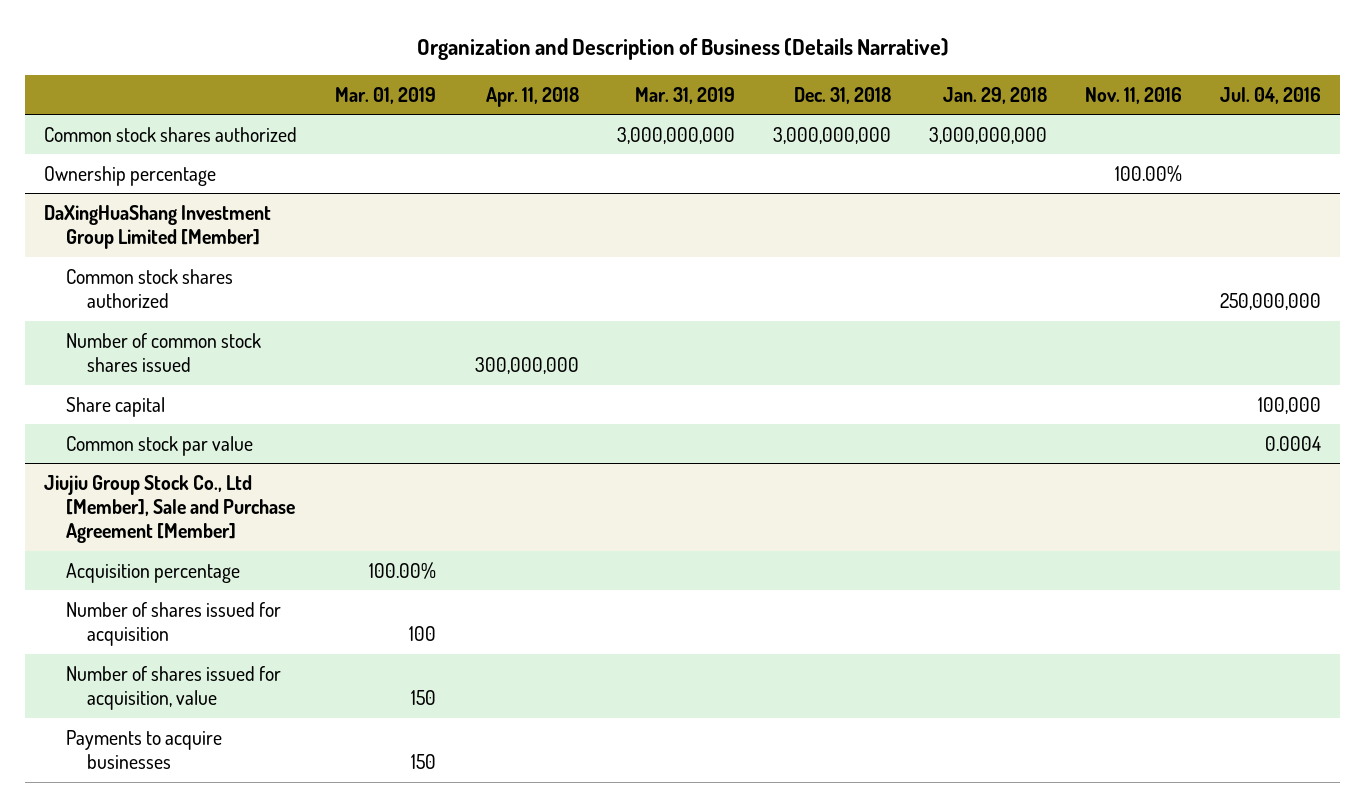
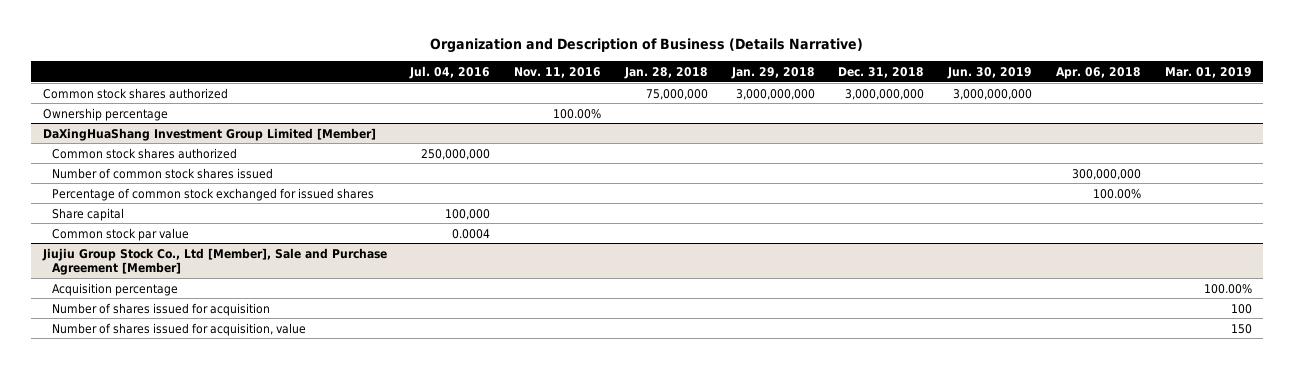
[485,86,579,107] Apr. 11, 2018 -> none
[634,86,735,104] Mar. 31, 2019 -> none
none -> [623,66,708,79] Jan. 28, 2018
none -> [947,66,1033,79] Jun. 30, 2019
none -> [1055,66,1141,79] Apr. 06, 2018
none -> [51,187,374,201] Percentage of common stock exchanged for issued shares
[65,729,222,770] Payments to acquire businesses -> none

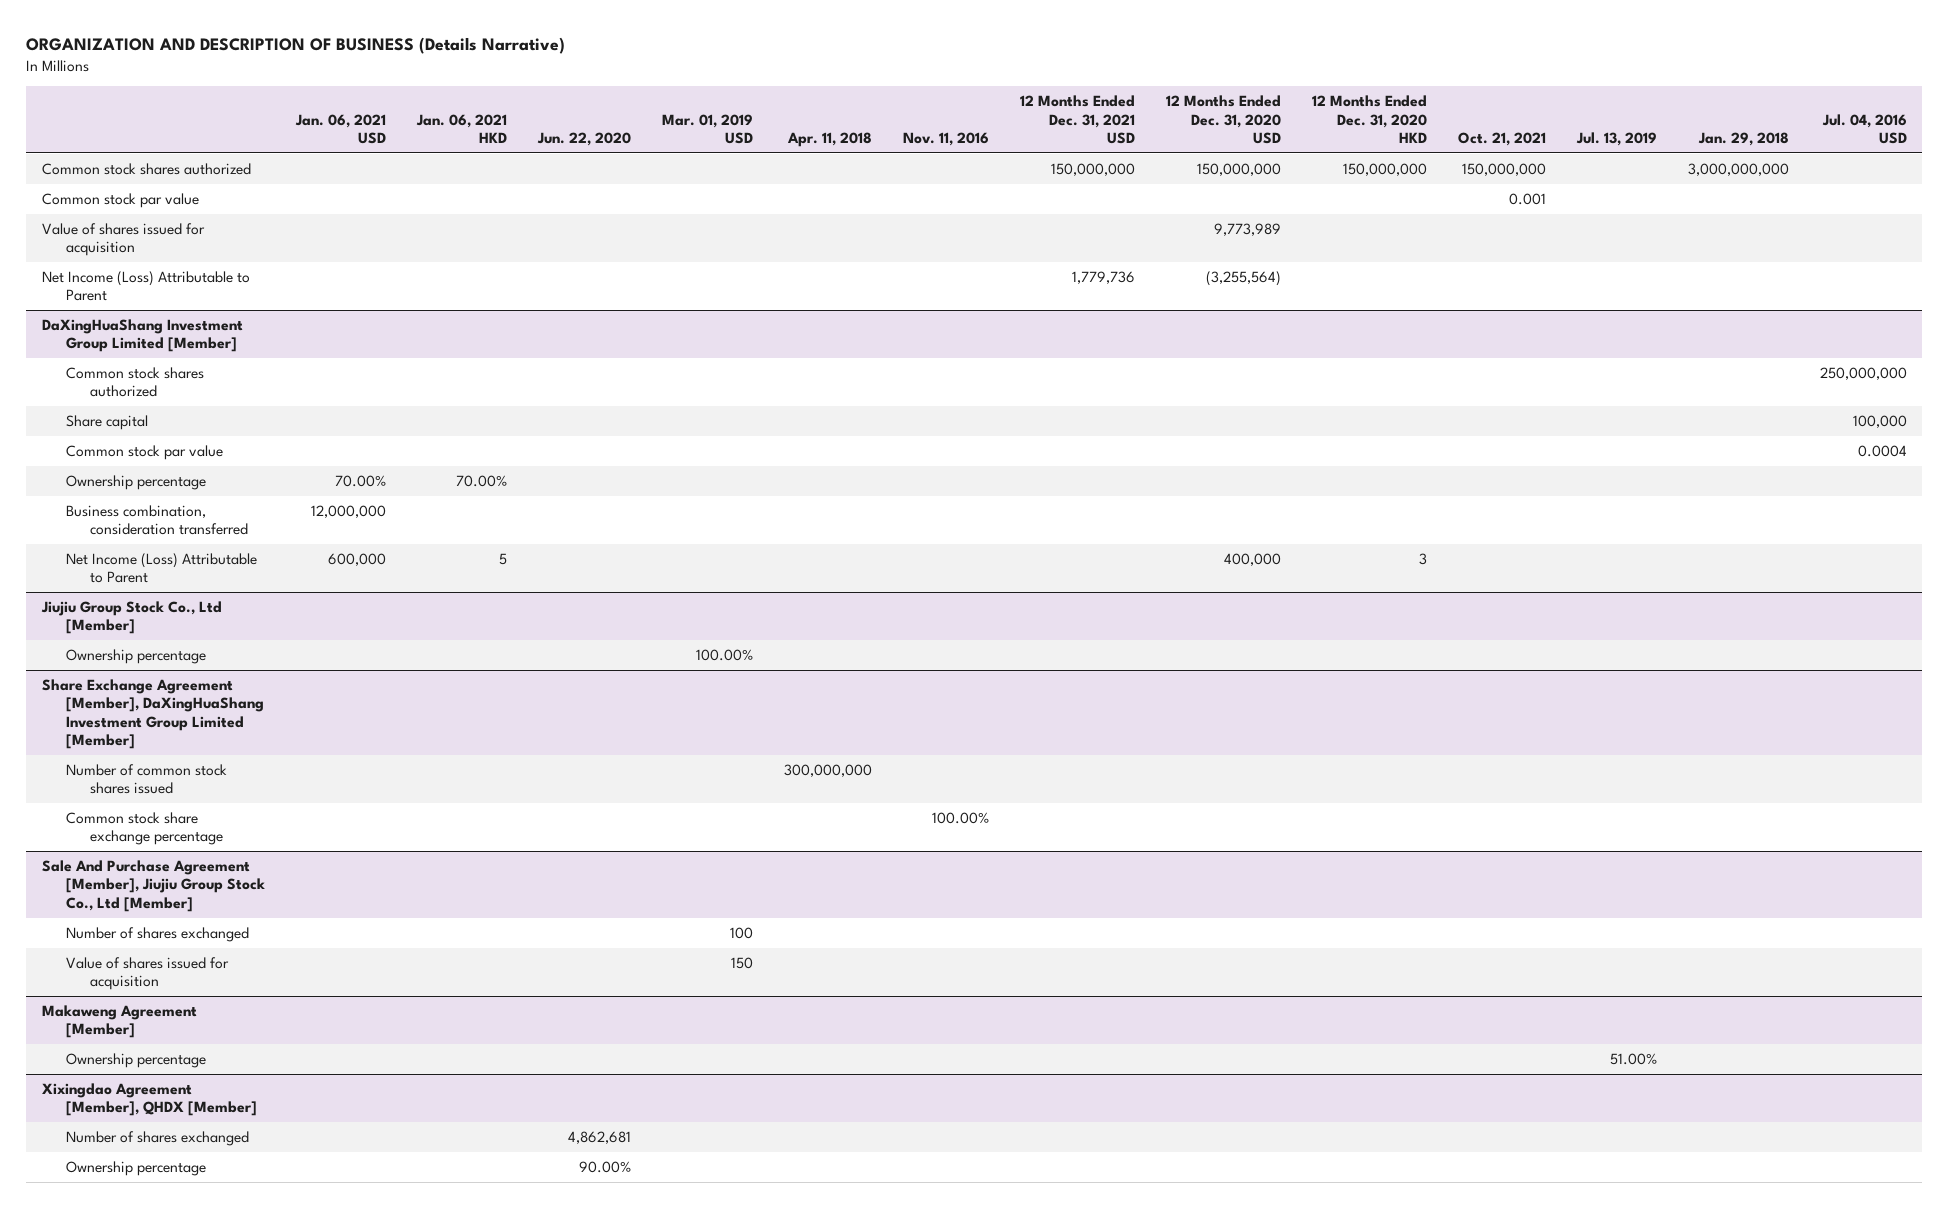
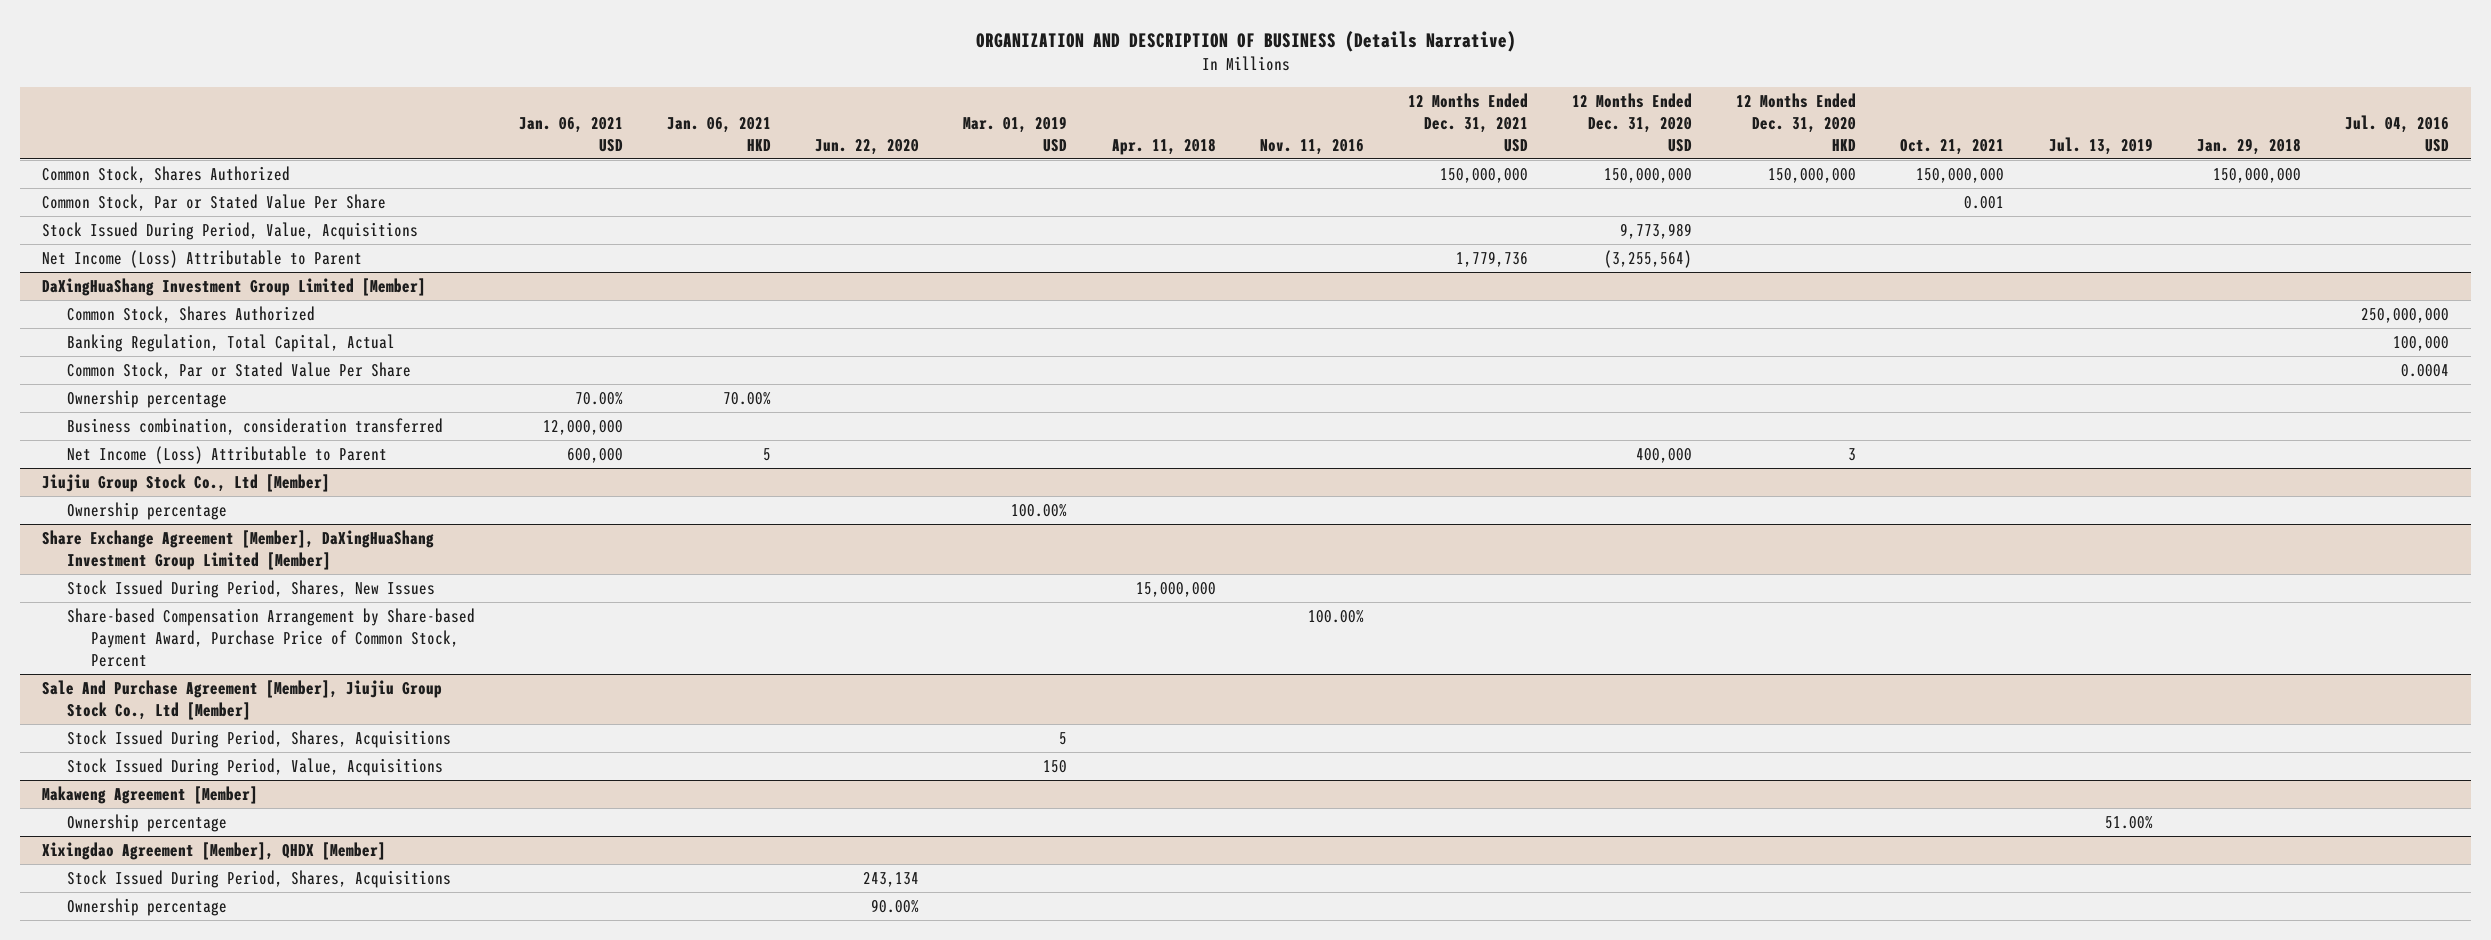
[41,162,251,175] Common stock shares authorized -> [42,166,291,184] Common Stock, Shares Authorized
[1687,162,1789,176] 3,000,000,000 -> [2212,168,2301,184] 150,000,000
[41,192,199,208] Common stock par value -> [42,194,387,212] Common Stock, Par or Stated Value Per Share
[41,222,205,257] Value of shares issued for acquisition -> [42,222,419,241] Stock Issued During Period, Value, Acquisitions
[65,366,204,398] Common stock shares authorized -> [66,306,315,324] Common Stock, Shares Authorized
[65,414,148,430] Share capital -> [66,334,395,353] Banking Regulation, Total Capital, Actual
[65,444,223,460] Common stock par value -> [66,362,411,380] Common Stock, Par or Stated Value Per Share
[65,763,227,795] Number of common stock shares issued -> [66,580,435,599] Stock Issued During Period, Shares, New Issues
[783,763,872,777] 300,000,000 -> [1135,582,1216,598] 15,000,000
[65,811,224,846] Common stock share exchange percentage -> [66,608,475,667] Share-based Compensation Arrangement by Share-based Payment Award, Purchase Price of Common Stock, Percent
[65,926,249,942] Number of shares exchanged -> none
none -> [66,730,451,749] Stock Issued During Period, Shares, Acquisitions
[65,956,229,991] Value of shares issued for acquisition -> [66,758,443,777] Stock Issued During Period, Value, Acquisitions
[65,1130,249,1146] Number of shares exchanged -> none
none -> [66,870,451,889] Stock Issued During Period, Shares, Acquisitions

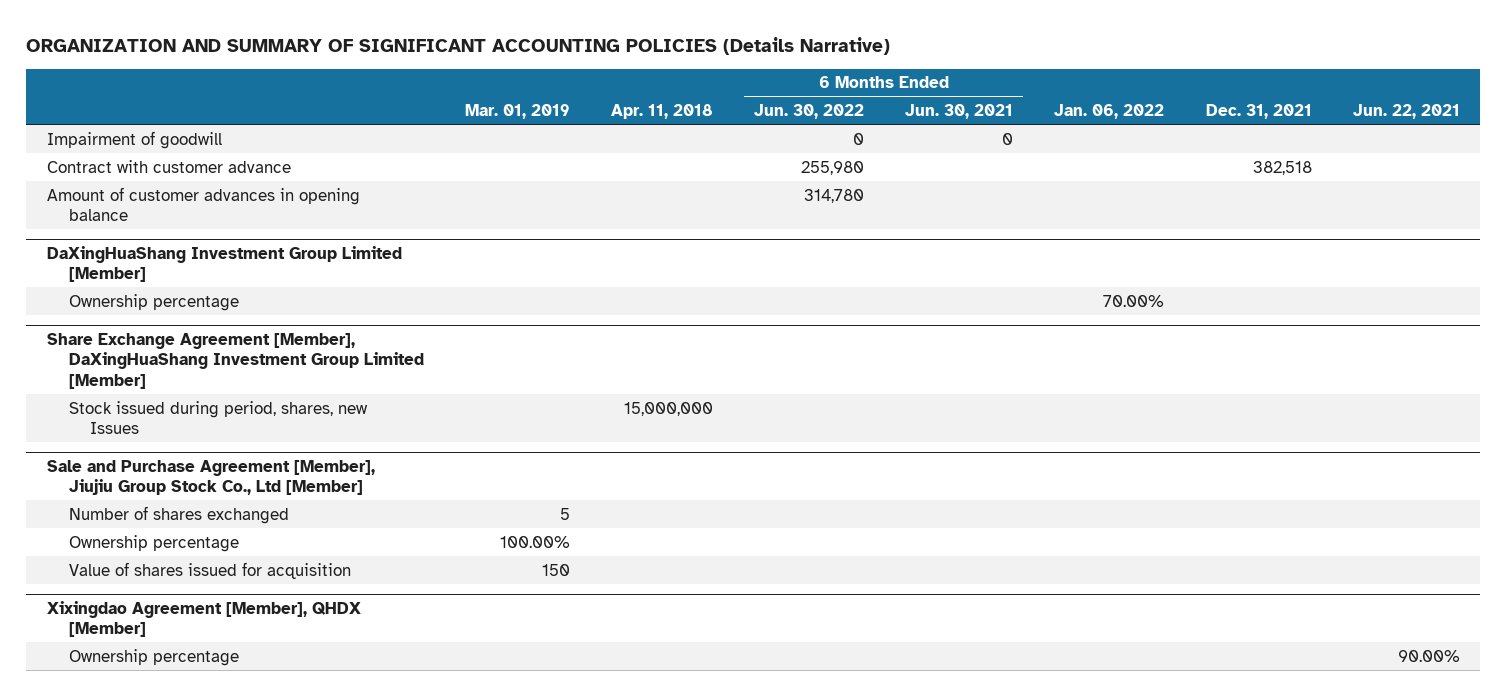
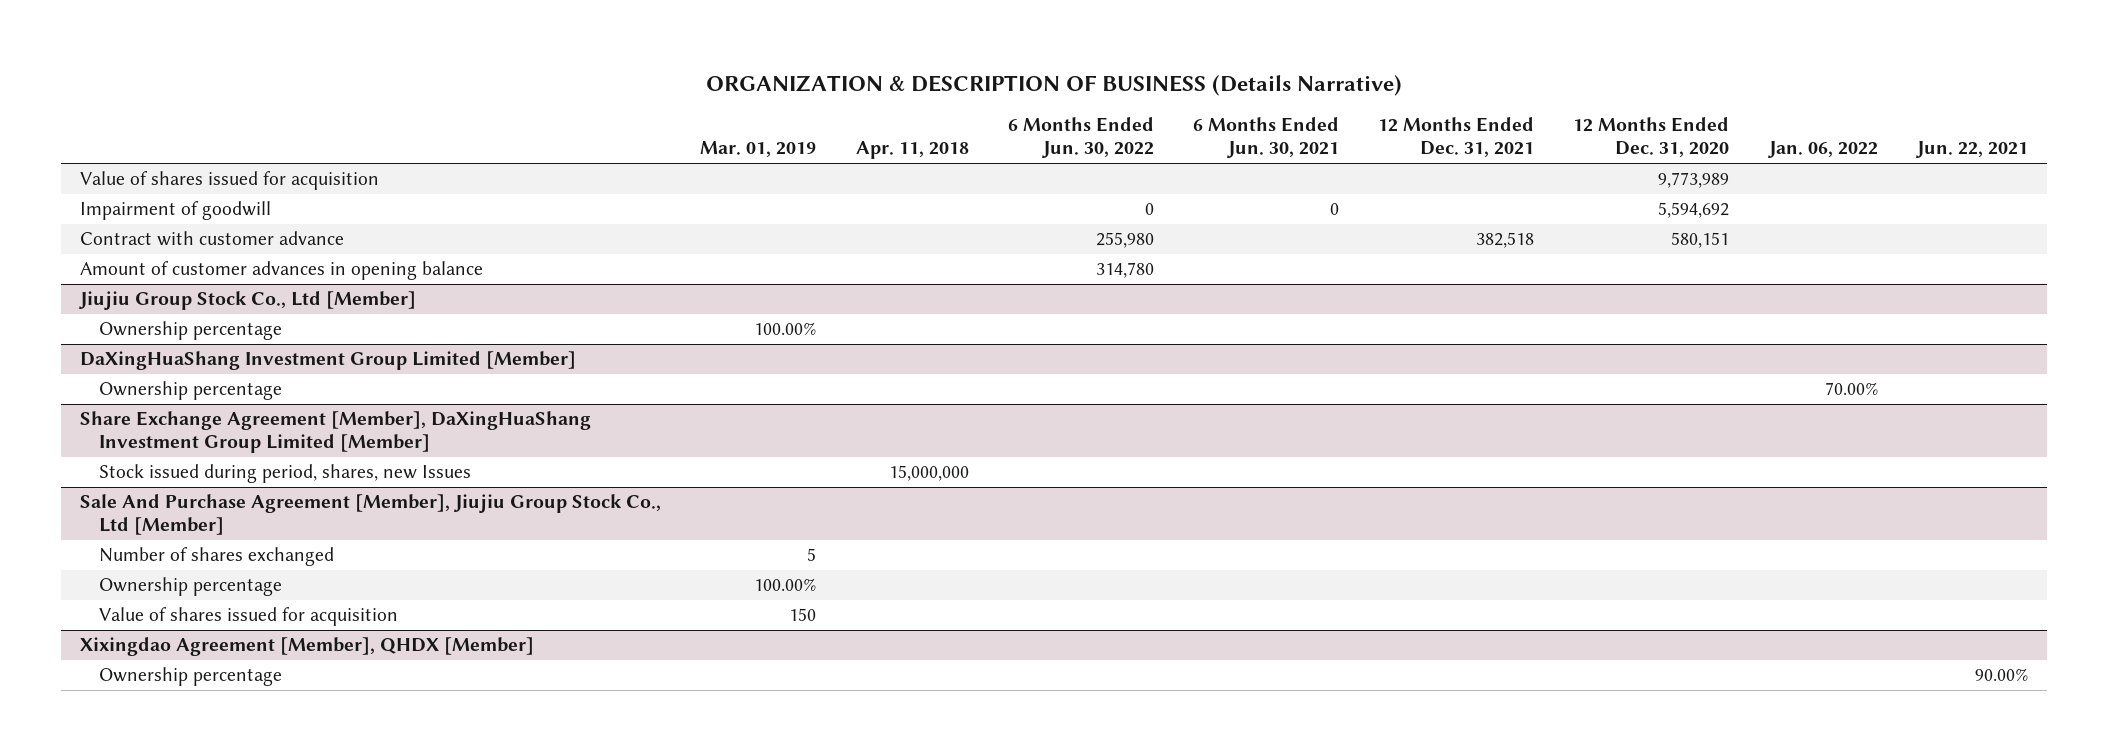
[26,37,891,56] ORGANIZATION AND SUMMARY OF SIGNIFICANT ACCOUNTING POLICIES (Details Narrative) -> [706,74,1403,96] ORGANIZATION & DESCRIPTION OF BUSINESS (Details Narrative)
[1205,104,1312,120] Dec. 31, 2021 -> none
none -> [1378,117,1535,158] 12 Months Ended Dec. 31, 2021
none -> [1573,117,1730,158] 12 Months Ended Dec. 31, 2020
none -> [80,171,380,191] Value of shares issued for acquisition
none -> [79,291,417,311] Jiujiu Group Stock Co., Ltd [Member]
none -> [99,321,283,341] Ownership percentage
[46,459,375,496] Sale and Purchase Agreement [Member], Jiujiu Group Stock Co., Ltd [Member] -> [80,494,662,536] Sale And Purchase Agreement [Member], Jiujiu Group Stock Co., Ltd [Member]

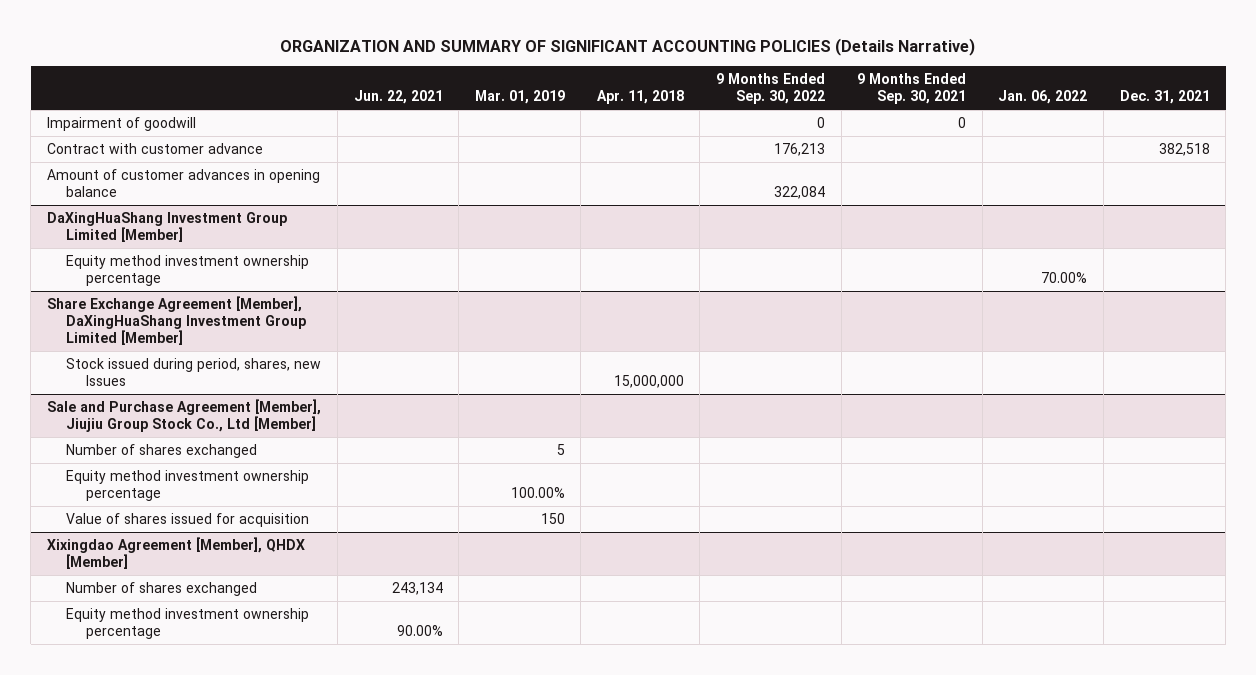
[706,74,1403,96] ORGANIZATION & DESCRIPTION OF BUSINESS (Details Narrative) -> [280,38,976,57] ORGANIZATION AND SUMMARY OF SIGNIFICANT ACCOUNTING POLICIES (Details Narrative)
[1007,117,1154,159] 6 Months Ended Jun. 30, 2022 -> none
[1193,117,1340,159] 6 Months Ended Jun. 30, 2021 -> none
[1378,117,1535,158] 12 Months Ended Dec. 31, 2021 -> none
[1573,117,1730,158] 12 Months Ended Dec. 31, 2020 -> none
none -> [716,73,826,105] 9 Months Ended Sep. 30, 2022
none -> [857,73,967,105] 9 Months Ended Sep. 30, 2021
none -> [1119,90,1210,105] Dec. 31, 2021
[80,171,380,191] Value of shares issued for acquisition -> none
[79,291,417,311] Jiujiu Group Stock Co., Ltd [Member] -> none
[99,321,283,341] Ownership percentage -> none
[99,381,283,401] Ownership percentage -> [66,254,310,287] Equity method investment ownership percentage
[80,494,662,536] Sale And Purchase Agreement [Member], Jiujiu Group Stock Co., Ltd [Member] -> [46,398,321,433] Sale and Purchase Agreement [Member], Jiujiu Group Stock Co., Ltd [Member]
[99,577,283,597] Ownership percentage -> [66,469,310,502] Equity method investment ownership percentage
none -> [66,581,258,596] Number of shares exchanged
[99,667,283,687] Ownership percentage -> [66,607,310,640] Equity method investment ownership percentage

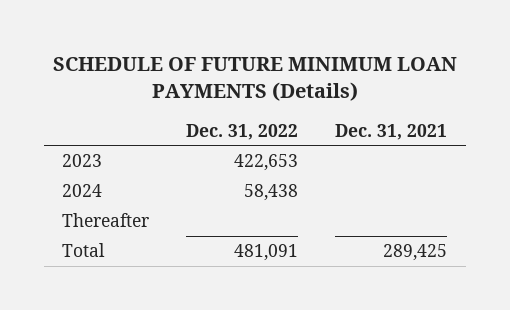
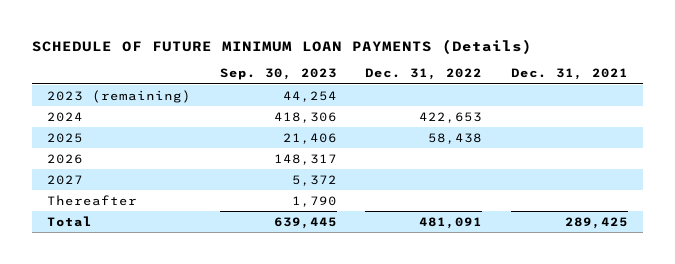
none -> [219,68,337,81] Sep. 30, 2023
none -> [46,89,191,103] 2023 (remaining)
[62,154,103,168] 2023 -> [46,111,83,122] 2024
[62,184,103,198] 2024 -> [46,132,83,143] 2025
none -> [46,153,83,164] 2026
none -> [46,174,83,185] 2027

